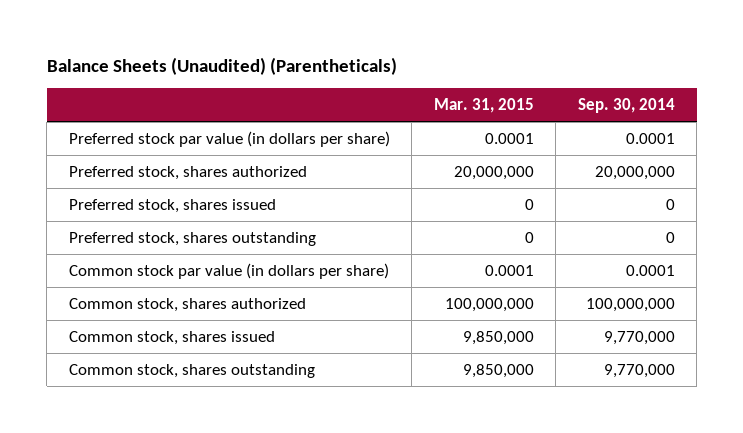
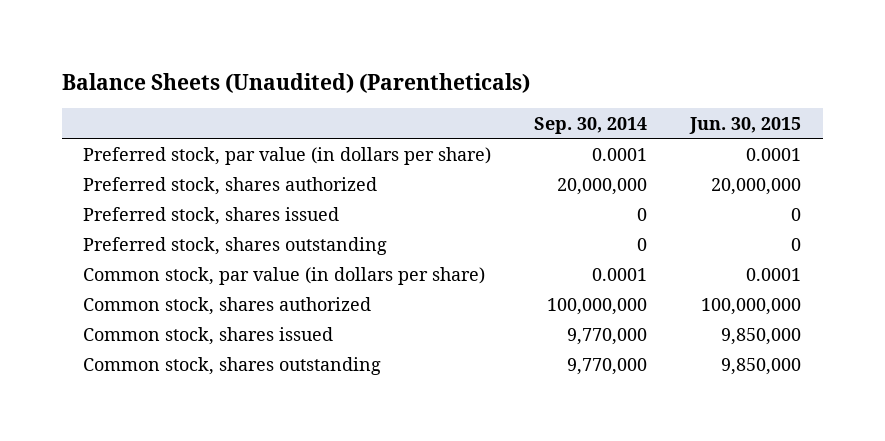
[433,98,534,114] Mar. 31, 2015 -> none
none -> [689,116,802,134] Jun. 30, 2015
[68,130,390,147] Preferred stock par value (in dollars per share) -> [83,146,492,165] Preferred stock, par value (in dollars per share)
[68,262,389,279] Common stock par value (in dollars per share) -> [83,266,486,285] Common stock, par value (in dollars per share)

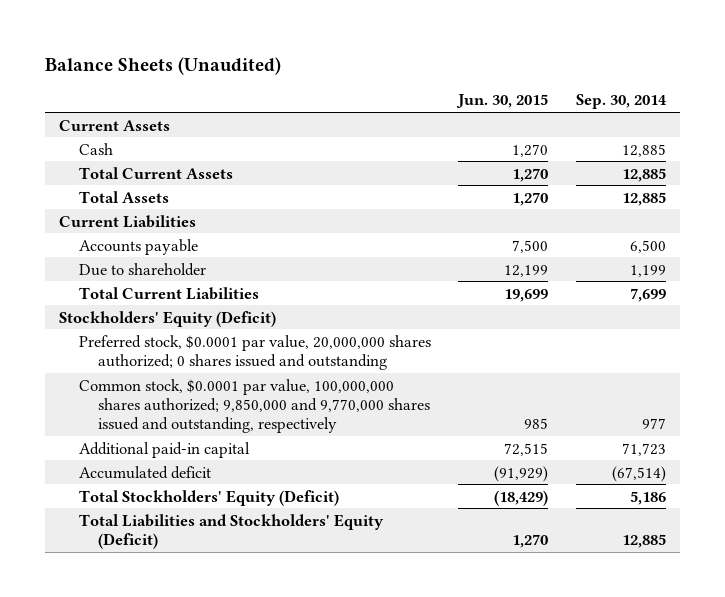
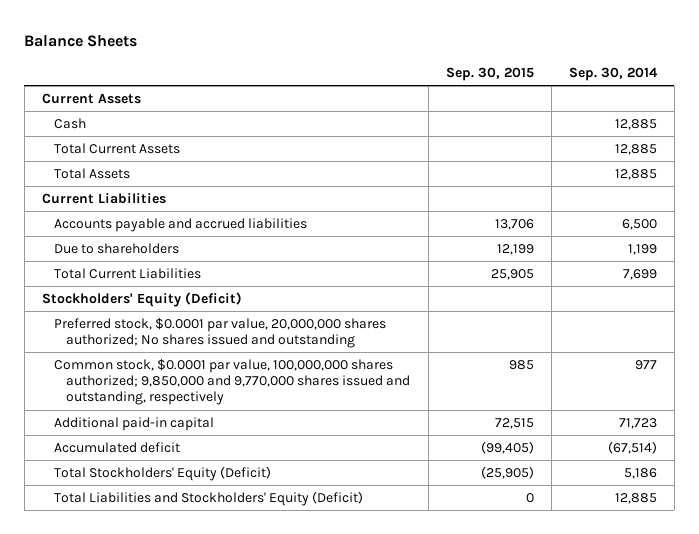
[45,57,282,76] Balance Sheets (Unaudited) -> [24,35,138,48] Balance Sheets
[456,94,549,109] Jun. 30, 2015 -> none
none -> [445,67,534,82] Sep. 30, 2015
[78,238,198,255] Accounts payable -> none
none -> [54,217,308,232] Accounts payable and accrued liabilities
[78,262,206,276] Due to shareholder -> [54,242,180,254] Due to shareholders
[78,334,431,370] Preferred stock, $0.0001 par value, 20,000,000 shares authorized; 0 shares issued and outstanding -> [54,317,387,349] Preferred stock, $0.0001 par value, 20,000,000 shares authorized; No shares issued and outstanding

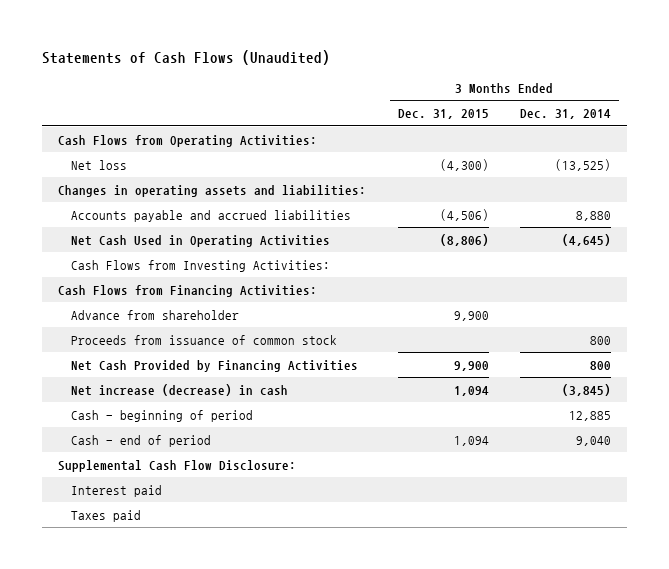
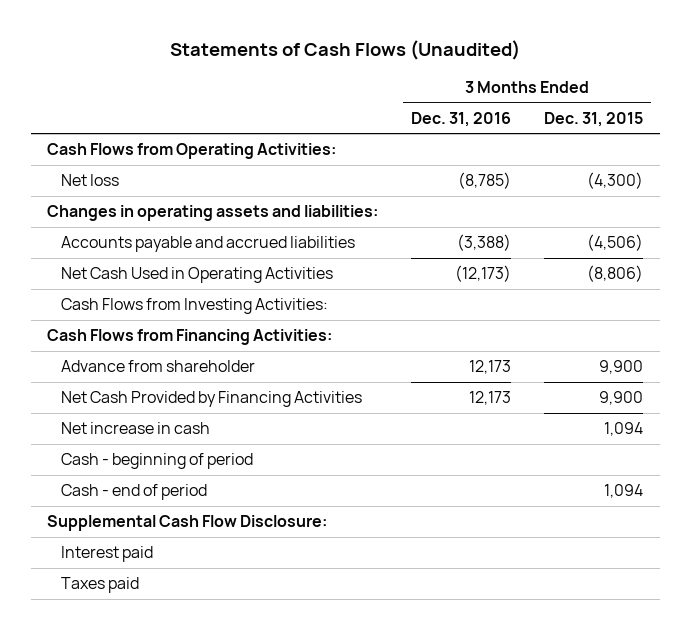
[520,109,612,120] Dec. 31, 2014 -> none
none -> [411,112,512,128] Dec. 31, 2016
[70,334,337,345] Proceeds from issuance of common stock -> none
[70,383,288,396] Net increase (decrease) in cash -> [61,422,211,435] Net increase in cash

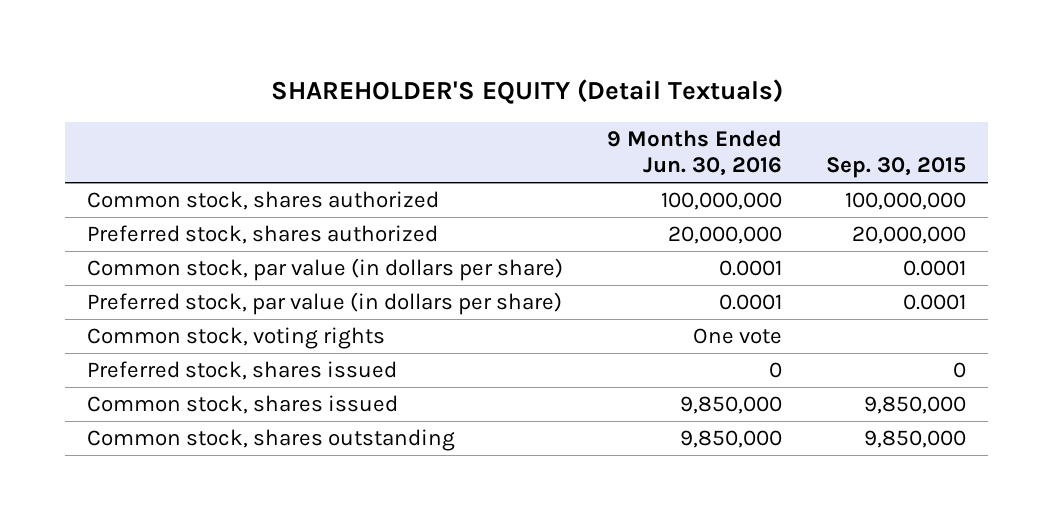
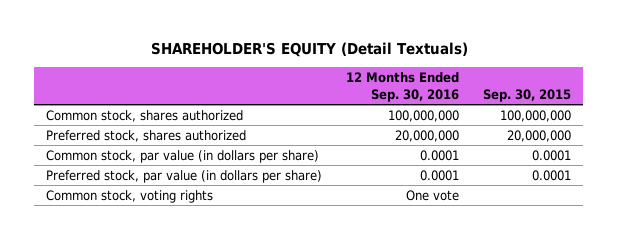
[607,129,783,177] 9 Months Ended Jun. 30, 2016 -> none
none -> [346,72,460,102] 12 Months Ended Sep. 30, 2016
[86,360,397,380] Preferred stock, shares issued -> none
[86,394,398,414] Common stock, shares issued -> none
[86,428,455,451] Common stock, shares outstanding -> none

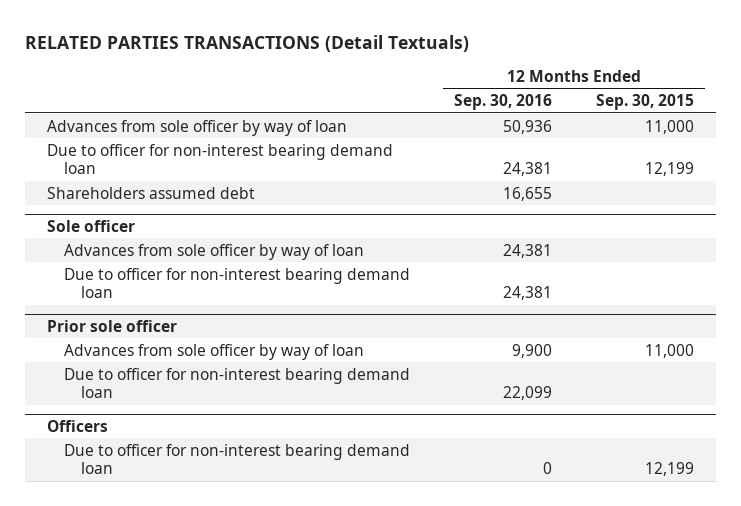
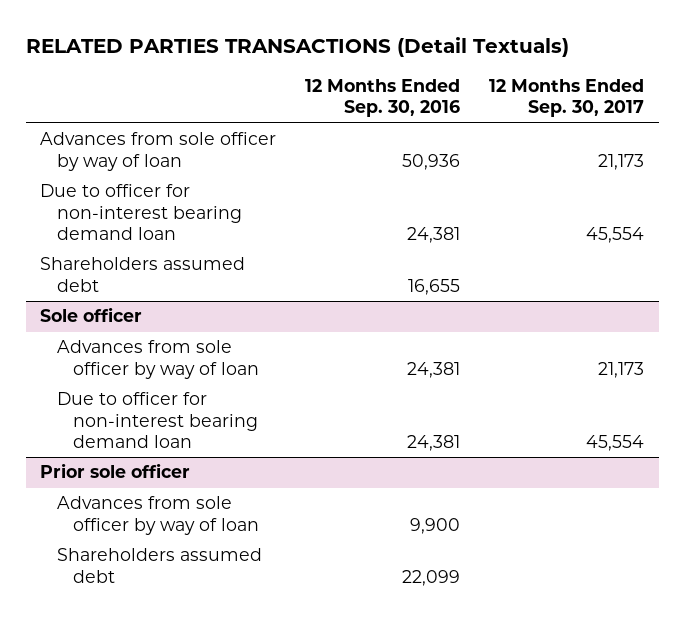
[595,94,694,111] Sep. 30, 2015 -> none
none -> [489,79,645,118] 12 Months Ended Sep. 30, 2017
[47,419,109,432] Officers -> none
[64,443,411,474] Due to officer for non-interest bearing demand loan -> none
[64,367,411,398] Due to officer for non-interest bearing demand loan -> [56,548,262,583] Shareholders assumed debt

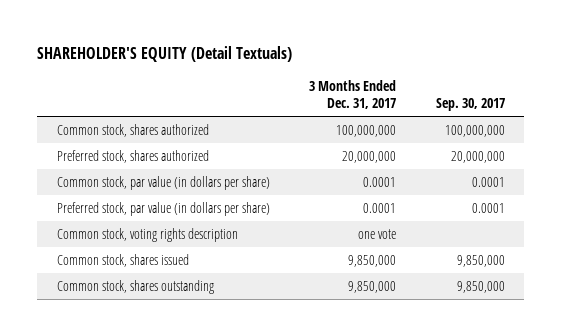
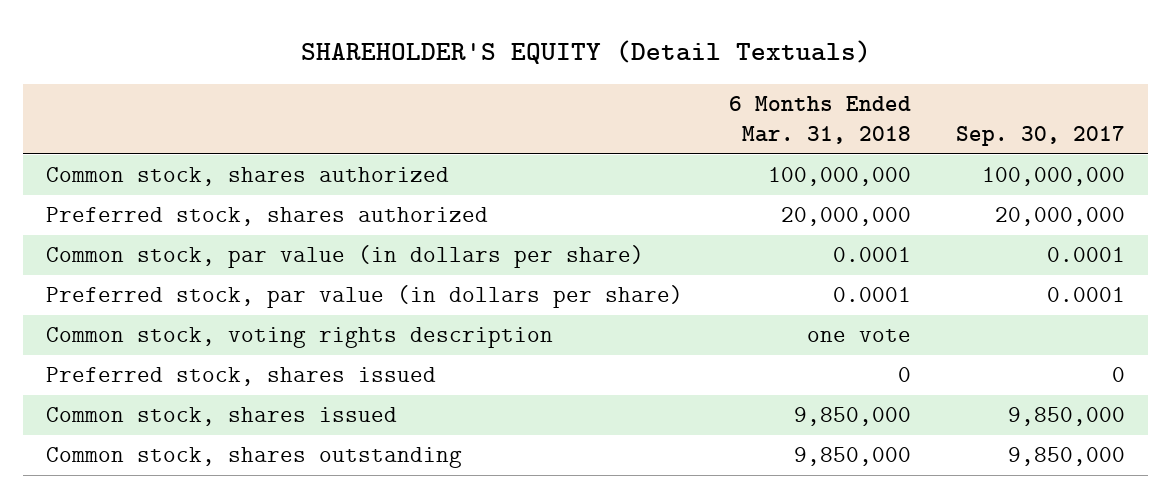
[309,80,397,110] 3 Months Ended Dec. 31, 2017 -> none
none -> [728,96,911,144] 6 Months Ended Mar. 31, 2018
none -> [45,367,436,387] Preferred stock, shares issued

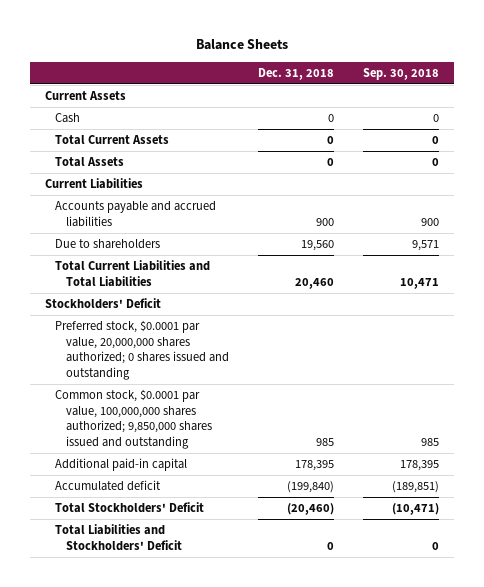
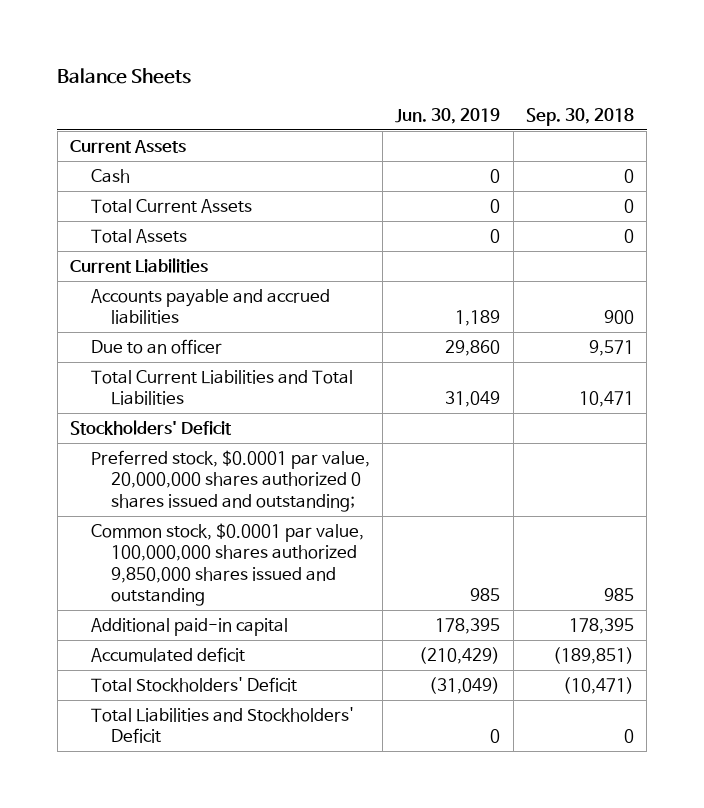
[257,67,334,80] Dec. 31, 2018 -> none
none -> [395,107,501,124] Jun. 30, 2019
[55,239,161,250] Due to shareholders -> [90,339,222,355] Due to an officer
[55,320,229,380] Preferred stock, $0.0001 par value, 20,000,000 shares authorized; 0 shares issued and outstanding -> [90,450,370,512] Preferred stock, $0.0001 par value, 20,000,000 shares authorized 0 shares issued and outstanding;
[55,389,212,449] Common stock, $0.0001 par value, 100,000,000 shares authorized; 9,850,000 shares issued and outstanding -> [90,523,364,606] Common stock, $0.0001 par value, 100,000,000 shares authorized 9,850,000 shares issued and outstanding

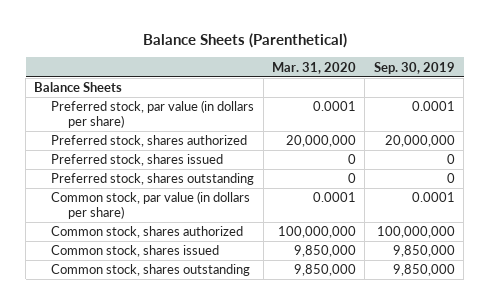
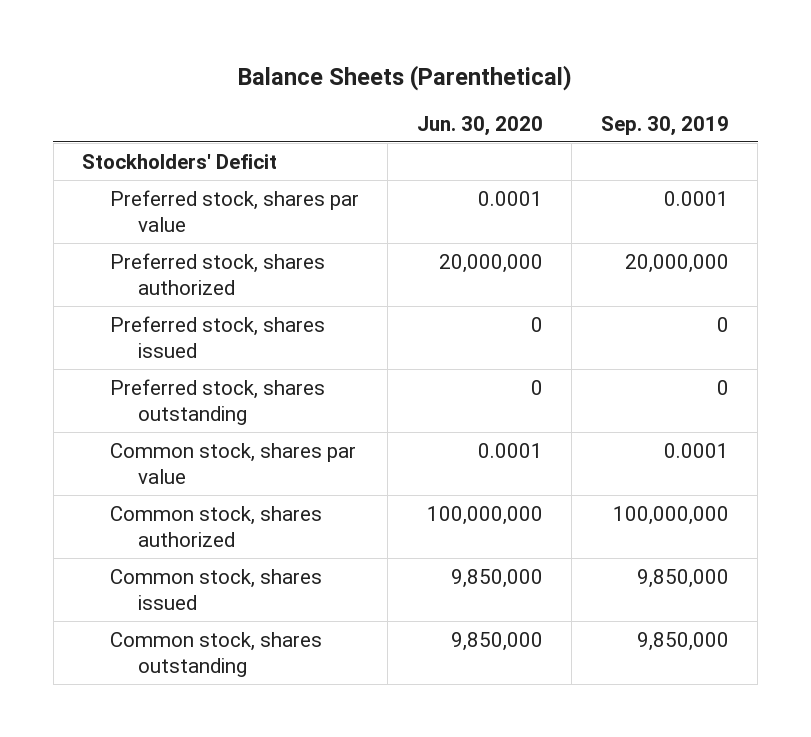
[271,61,356,74] Mar. 31, 2020 -> none
none -> [416,115,543,136] Jun. 30, 2020
[34,82,123,93] Balance Sheets -> none
[51,100,255,128] Preferred stock, par value (in dollars per share) -> none
none -> [82,153,278,169] Stockholders' Deficit
none -> [109,189,359,232] Preferred stock, shares par value
[51,191,251,219] Common stock, par value (in dollars per share) -> none
none -> [109,442,356,484] Common stock, shares par value

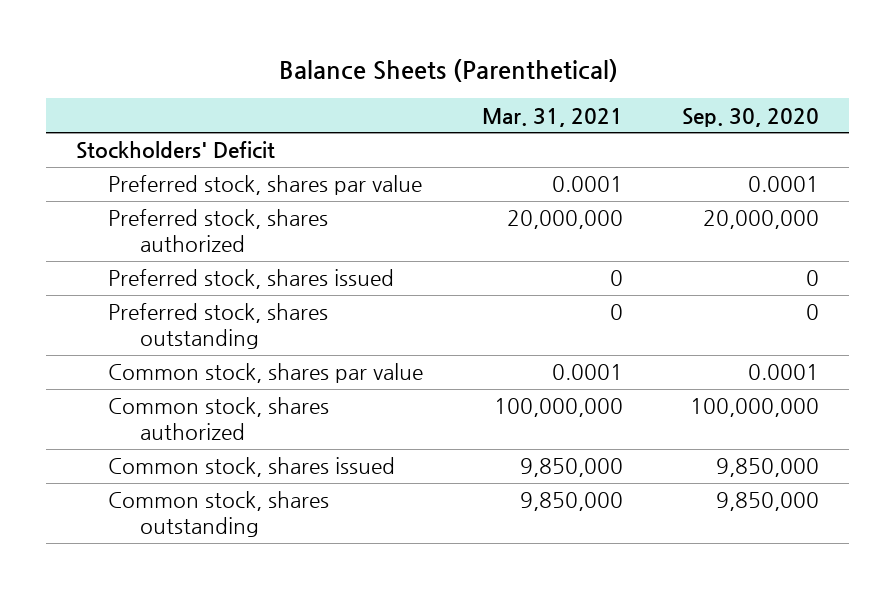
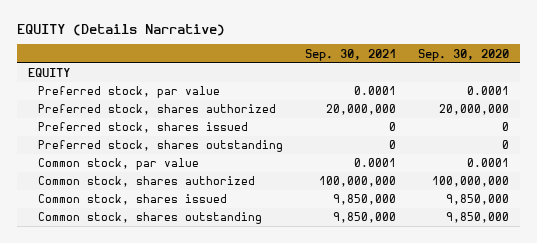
[278,58,618,82] Balance Sheets (Parenthetical) -> [16,23,225,36] EQUITY (Details Narrative)
[482,107,624,127] Mar. 31, 2021 -> none
none -> [304,48,396,61] Sep. 30, 2021
[75,141,275,160] Stockholders' Deficit -> none
none -> [27,68,70,78] EQUITY
[107,175,422,196] Preferred stock, shares par value -> [37,86,220,99] Preferred stock, par value
[107,363,423,384] Common stock, shares par value -> [37,158,199,171] Common stock, par value

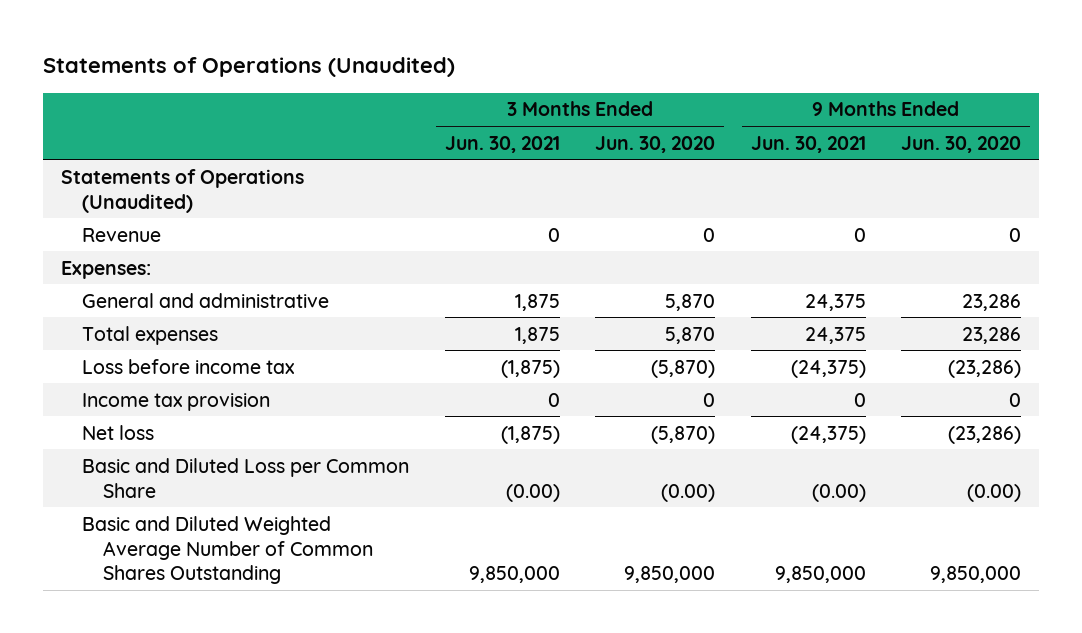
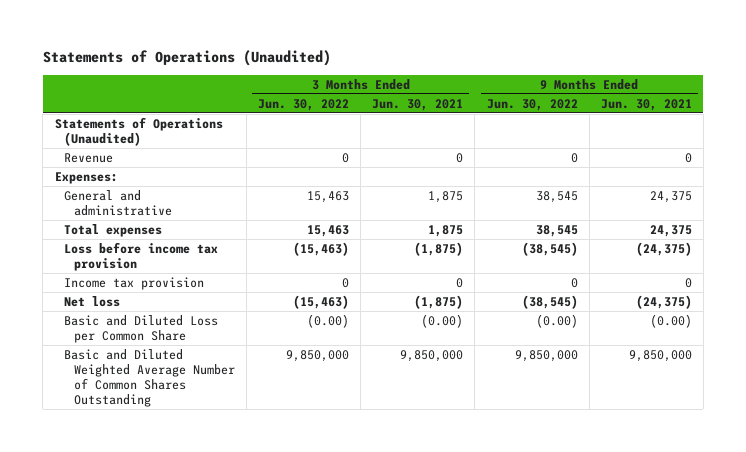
[595,135,716,153] Jun. 30, 2020 -> none
[901,135,1022,153] Jun. 30, 2020 -> none
none -> [258,98,350,111] Jun. 30, 2022
none -> [486,98,578,111] Jun. 30, 2022
[82,358,296,374] Loss before income tax -> [64,241,219,271] Loss before income tax provision

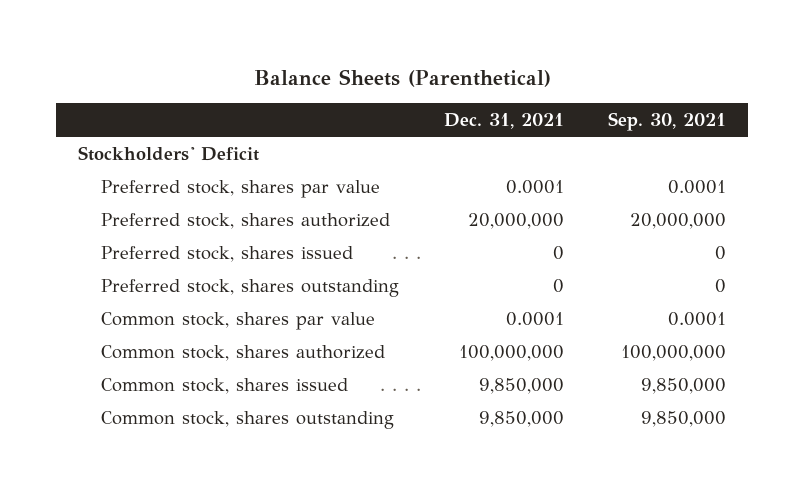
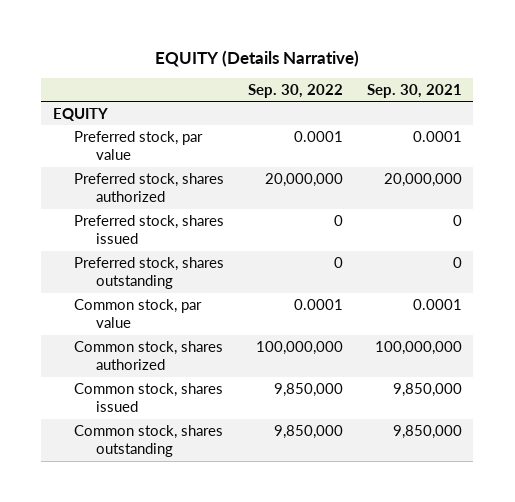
[254,68,552,87] Balance Sheets (Parenthetical) -> [155,49,360,67] EQUITY (Details Narrative)
[443,112,564,129] Dec. 31, 2021 -> none
none -> [247,83,343,98] Sep. 30, 2022
[78,145,260,161] Stockholders' Deficit -> none
none -> [53,107,109,121] EQUITY
[101,179,381,198] Preferred stock, shares par value -> [74,130,204,161] Preferred stock, par value
[101,311,376,330] Common stock, shares par value -> [74,298,203,329] Common stock, par value

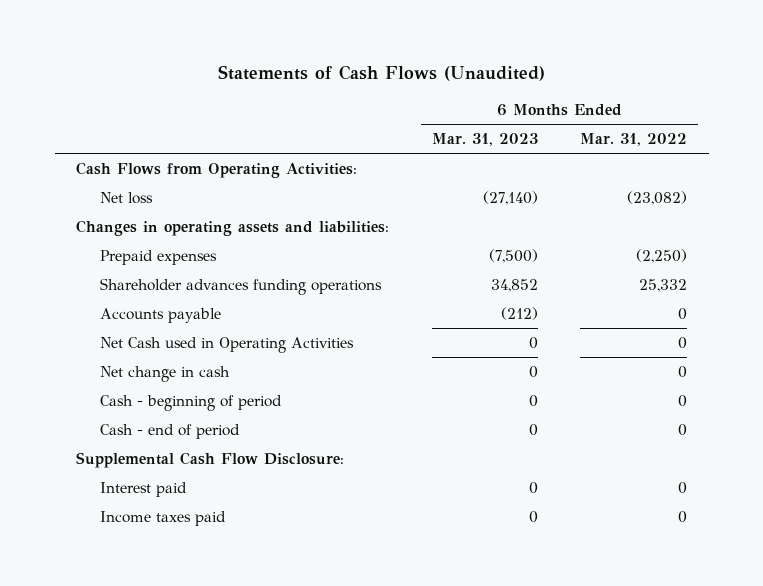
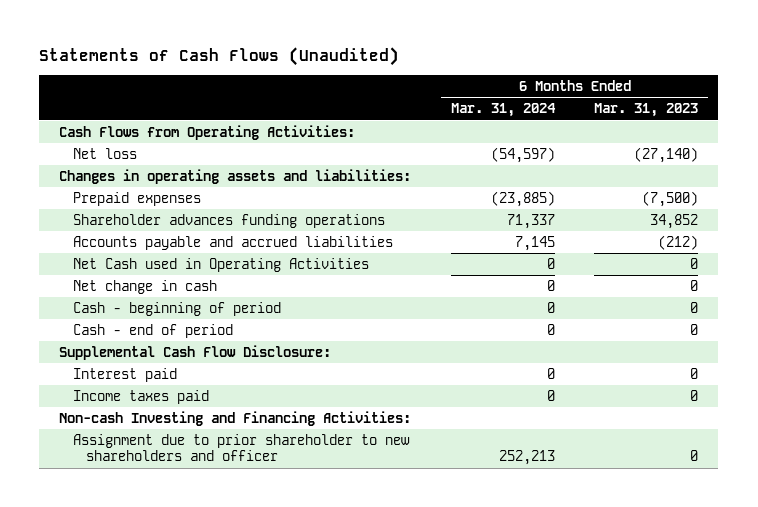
[580,133,688,147] Mar. 31, 2022 -> none
none -> [450,103,556,118] Mar. 31, 2024
[99,308,221,324] Accounts payable -> [72,236,393,251] Accounts payable and accrued liabilities
none -> [59,411,412,427] Non-cash Investing and Financing Activities:
none -> [72,434,410,462] Assignment due to prior shareholder to new shareholders and officer

